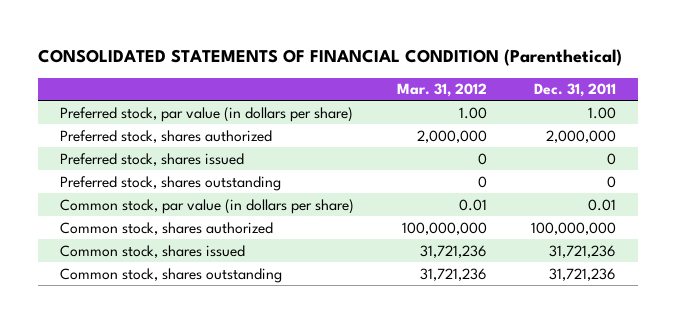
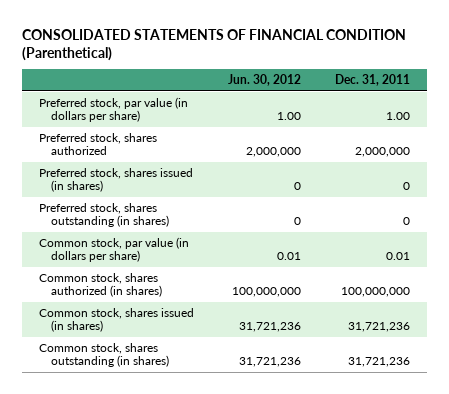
[397,83,488,98] Mar. 31, 2012 -> none
none -> [227,74,301,87] Jun. 30, 2012
[59,152,244,166] Preferred stock, shares issued -> [38,167,193,193] Preferred stock, shares issued (in shares)
[59,175,281,191] Preferred stock, shares outstanding -> [38,202,170,228] Preferred stock, shares outstanding (in shares)
[59,221,273,235] Common stock, shares authorized -> [38,272,163,298] Common stock, shares authorized (in shares)
[59,244,245,258] Common stock, shares issued -> [38,307,194,333] Common stock, shares issued (in shares)
[59,267,282,283] Common stock, shares outstanding -> [38,342,170,368] Common stock, shares outstanding (in shares)

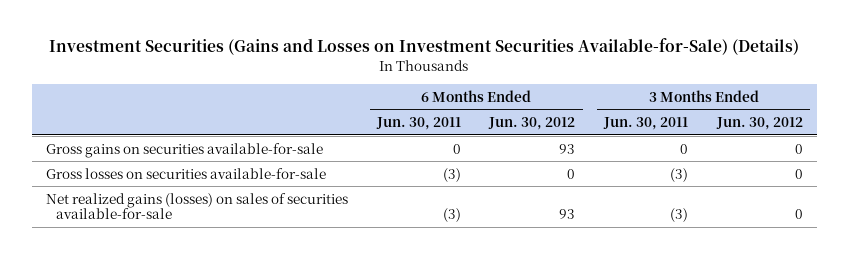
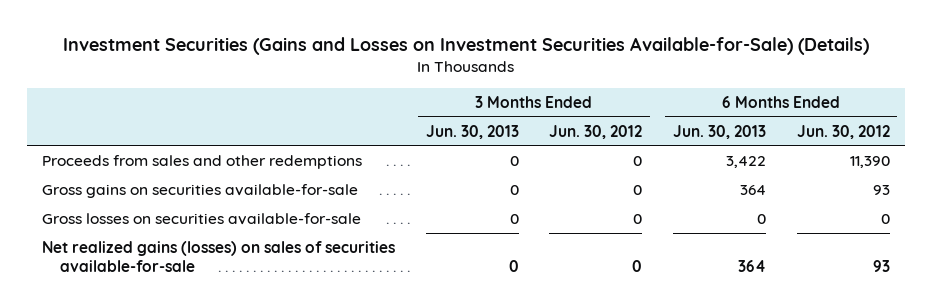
[375,116,461,130] Jun. 30, 2011 -> none
[603,116,689,130] Jun. 30, 2011 -> none
none -> [425,124,519,139] Jun. 30, 2013
none -> [672,124,766,139] Jun. 30, 2013
none -> [42,154,363,169] Proceeds from sales and other redemptions

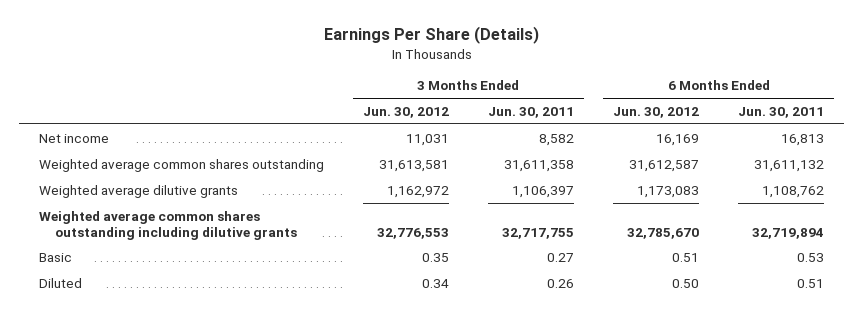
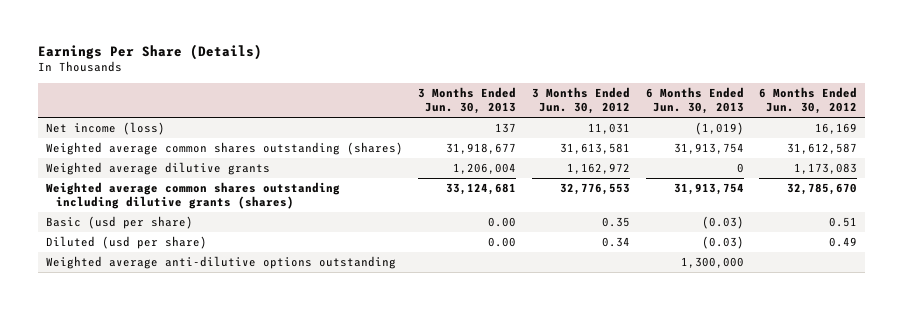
[488,106,575,118] Jun. 30, 2011 -> none
[738,106,825,118] Jun. 30, 2011 -> none
none -> [418,87,517,115] 3 Months Ended Jun. 30, 2013
none -> [645,87,744,115] 6 Months Ended Jun. 30, 2013
[38,133,109,143] Net income -> [45,122,165,136] Net income (loss)
[38,158,324,172] Weighted average common shares outstanding -> [45,142,403,156] Weighted average common shares outstanding (shares)
[38,210,297,240] Weighted average common shares outstanding including dilutive grants -> [45,182,340,210] Weighted average common shares outstanding including dilutive grants (shares)
[38,252,72,262] Basic -> [45,216,193,230] Basic (usd per share)
[38,277,82,288] Diluted -> [45,236,207,250] Diluted (usd per share)
[672,278,700,288] 0.50 -> [829,237,858,248] 0.49
none -> [45,256,396,270] Weighted average anti-dilutive options outstanding

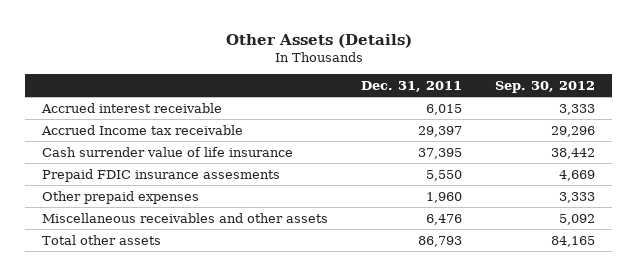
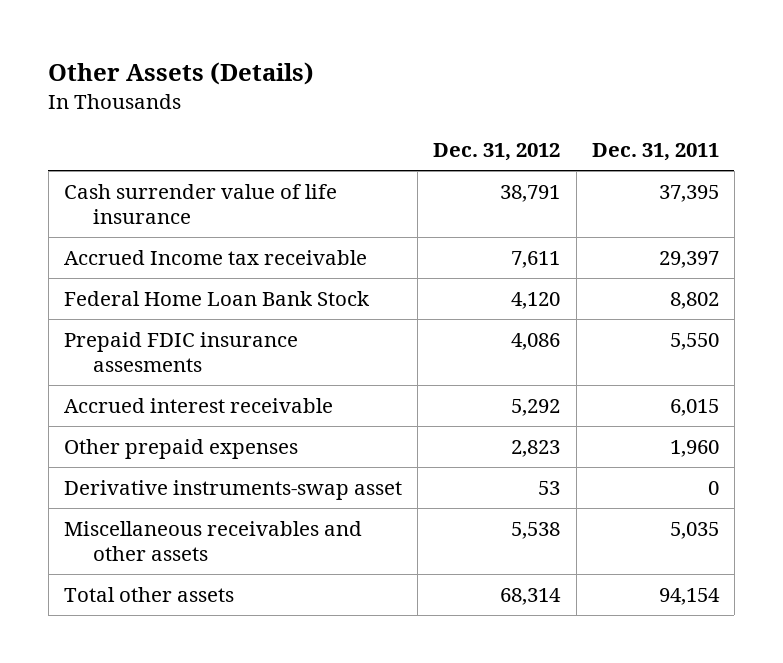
[495,80,596,93] Sep. 30, 2012 -> none
none -> [433,143,561,162] Dec. 31, 2012
[40,124,243,135] Accrued Income tax receivable -> [64,249,368,265] Accrued Income tax receivable
none -> [64,290,371,306] Federal Home Loan Bank Stock
[40,102,222,113] Accrued interest receivable -> [64,397,334,413] Accrued interest receivable
none -> [64,479,403,500] Derivative instruments-swap asset
[426,213,463,225] 6,476 -> [669,521,719,539] 5,035
[418,235,463,247] 86,793 -> [658,587,720,605] 94,154

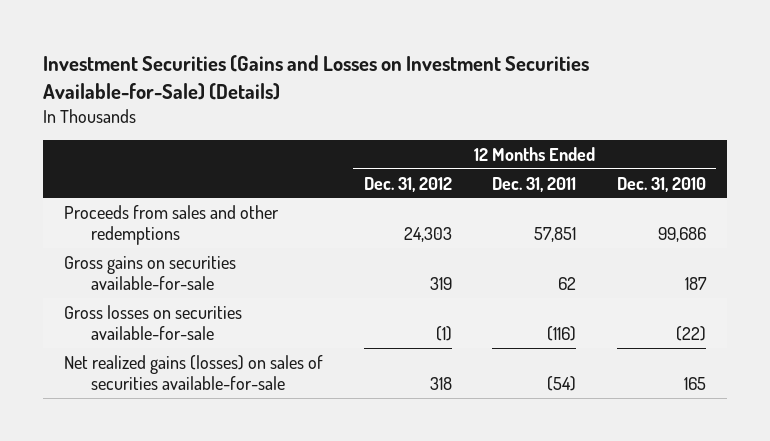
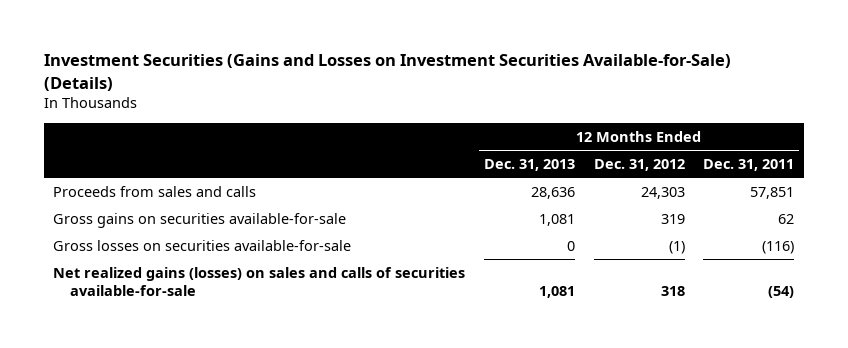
[617,176,707,192] Dec. 31, 2010 -> none
none -> [483,158,575,171] Dec. 31, 2013
[63,204,279,246] Proceeds from sales and other redemptions -> [53,185,257,197] Proceeds from sales and calls
[63,354,323,391] Net realized gains (losses) on sales of securities available-for-sale -> [53,266,466,296] Net realized gains (losses) on sales and calls of securities available-for-sale

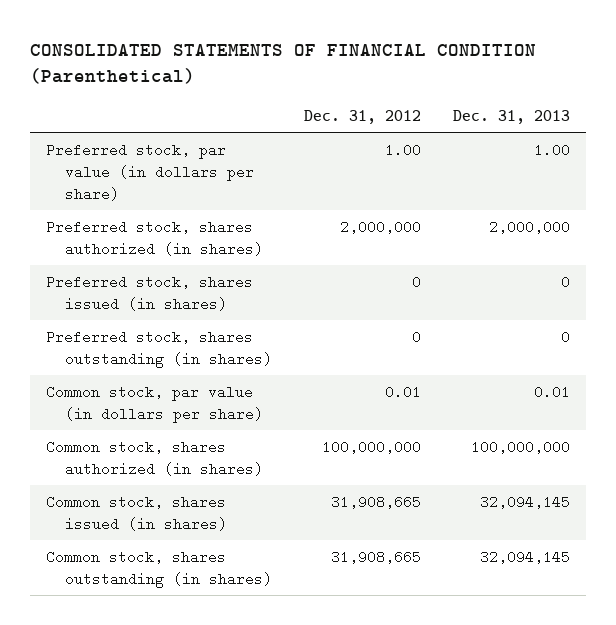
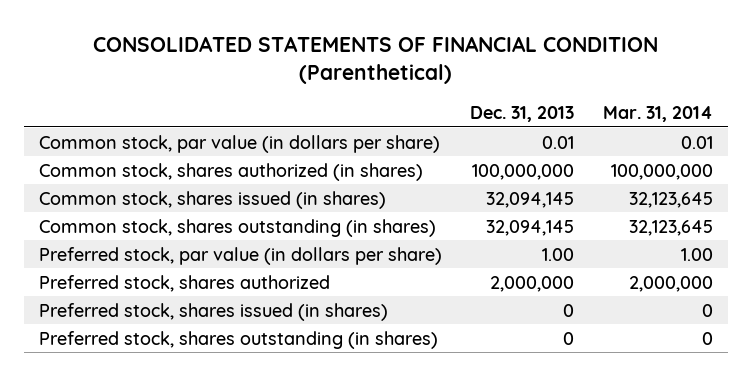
[303,109,421,124] Dec. 31, 2012 -> none
none -> [603,106,714,123] Mar. 31, 2014
[45,219,263,256] Preferred stock, shares authorized (in shares) -> none
[45,142,254,201] Preferred stock, par value (in dollars per share) -> [38,246,442,265] Preferred stock, par value (in dollars per share)
none -> [38,274,330,292] Preferred stock, shares authorized
[45,274,253,311] Preferred stock, shares issued (in shares) -> [38,302,388,321] Preferred stock, shares issued (in shares)
[45,329,272,368] Preferred stock, shares outstanding (in shares) -> [38,330,438,349] Preferred stock, shares outstanding (in shares)

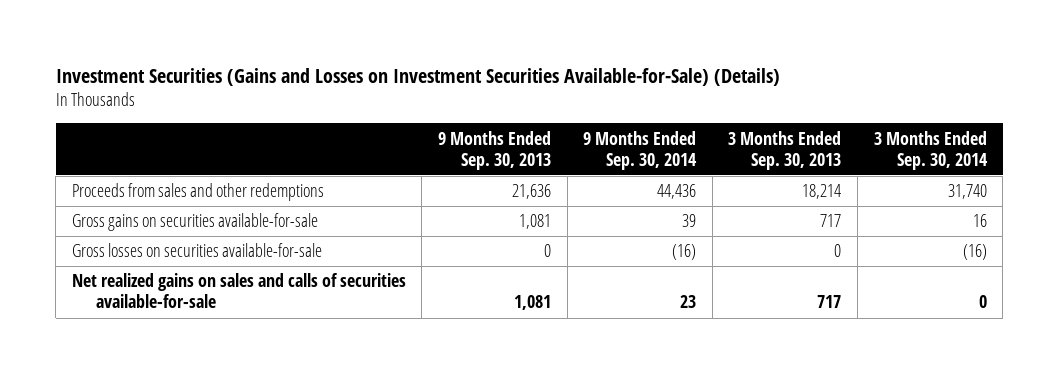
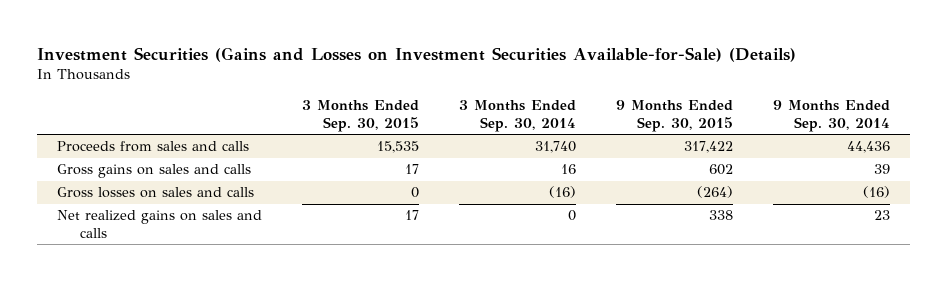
[438,130,552,170] 9 Months Ended Sep. 30, 2013 -> none
[728,130,842,170] 3 Months Ended Sep. 30, 2013 -> none
none -> [301,100,419,132] 3 Months Ended Sep. 30, 2015
none -> [615,100,733,132] 9 Months Ended Sep. 30, 2015
[71,183,324,202] Proceeds from sales and other redemptions -> [57,141,250,153] Proceeds from sales and calls
[71,213,318,232] Gross gains on securities available-for-sale -> [57,164,252,179] Gross gains on sales and calls
[71,243,322,258] Gross losses on securities available-for-sale -> [57,187,255,199] Gross losses on sales and calls
[71,273,406,309] Net realized gains on sales and calls of securities available-for-sale -> [57,210,263,238] Net realized gains on sales and calls

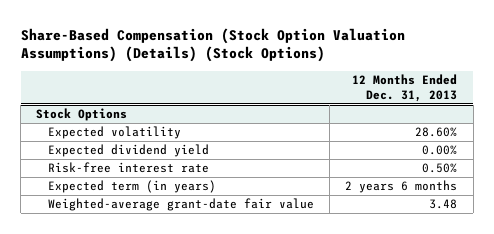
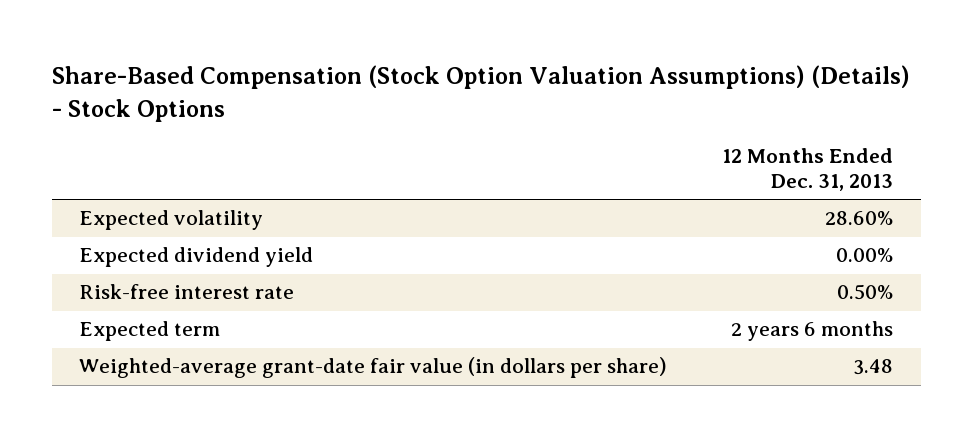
[20,27,405,63] Share-Based Compensation (Stock Option Valuation Assumptions) (Details) (Stock Options) -> [51,65,910,122] Share-Based Compensation (Stock Option Valuation Assumptions) (Details) - Stock Options
[36,108,128,122] Stock Options -> none
[47,180,216,194] Expected term (in years) -> [79,321,221,342] Expected term
[47,198,314,212] Weighted-average grant-date fair value -> [79,357,668,379] Weighted-average grant-date fair value (in dollars per share)

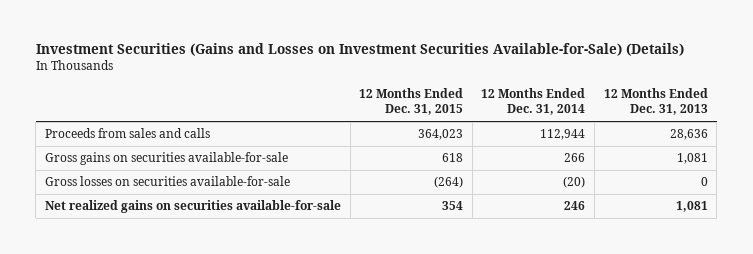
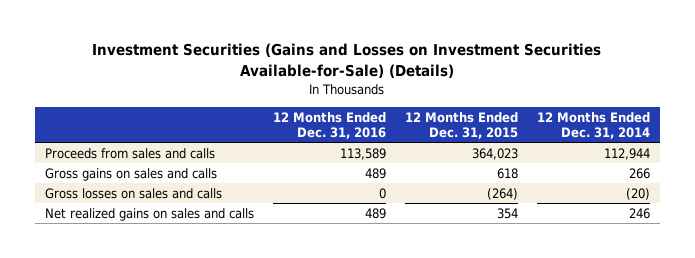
[603,88,708,116] 12 Months Ended Dec. 31, 2013 -> none
none -> [272,111,386,140] 12 Months Ended Dec. 31, 2016
[44,152,288,166] Gross gains on securities available-for-sale -> [44,167,217,181] Gross gains on sales and calls
[44,176,290,187] Gross losses on securities available-for-sale -> [44,187,222,199] Gross losses on sales and calls
[44,200,341,214] Net realized gains on securities available-for-sale -> [44,207,254,221] Net realized gains on sales and calls

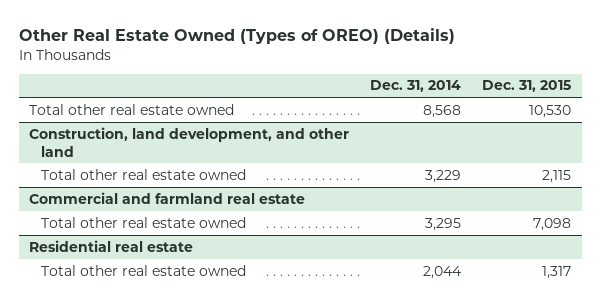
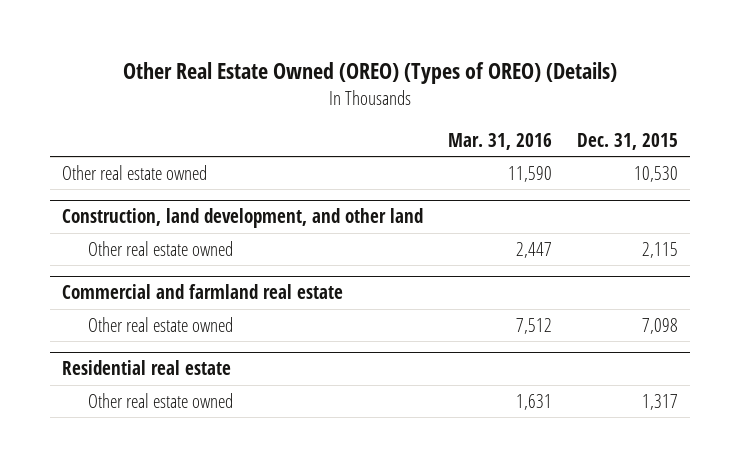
[18,27,455,44] Other Real Estate Owned (Types of OREO) (Details) -> [123,62,618,85] Other Real Estate Owned (OREO) (Types of OREO) (Details)
[370,80,462,93] Dec. 31, 2014 -> none
none -> [448,133,553,151] Mar. 31, 2016
[29,103,235,115] Total other real estate owned -> [62,164,208,180] Other real estate owned
[41,168,247,180] Total other real estate owned -> [87,240,233,256] Other real estate owned
[41,216,247,228] Total other real estate owned -> [87,316,233,332] Other real estate owned
[41,264,247,276] Total other real estate owned -> [87,392,233,408] Other real estate owned

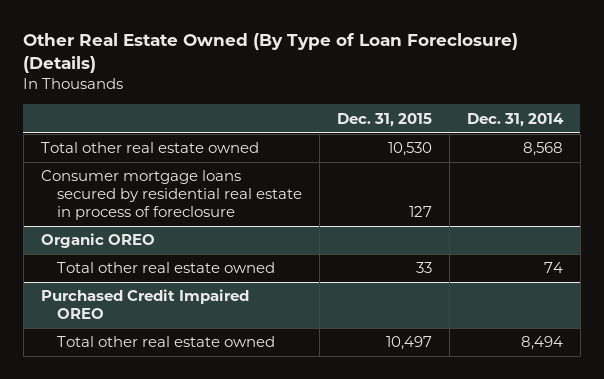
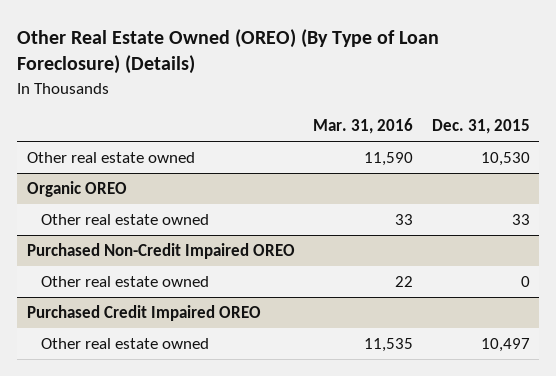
[23,33,519,74] Other Real Estate Owned (By Type of Loan Foreclosure) (Details) -> [17,28,440,75] Other Real Estate Owned (OREO) (By Type of Loan Foreclosure) (Details)
[466,112,564,127] Dec. 31, 2014 -> none
none -> [313,118,414,135] Mar. 31, 2016
[40,170,303,221] Consumer mortgage loans secured by residential real estate in process of foreclosure -> none
[40,142,259,154] Total other real estate owned -> [26,151,195,163] Other real estate owned
[57,262,276,274] Total other real estate owned -> [40,213,209,225] Other real estate owned
none -> [26,242,295,259] Purchased Non-Credit Impaired OREO
none -> [40,275,209,287] Other real estate owned
[57,336,276,348] Total other real estate owned -> [40,337,209,349] Other real estate owned

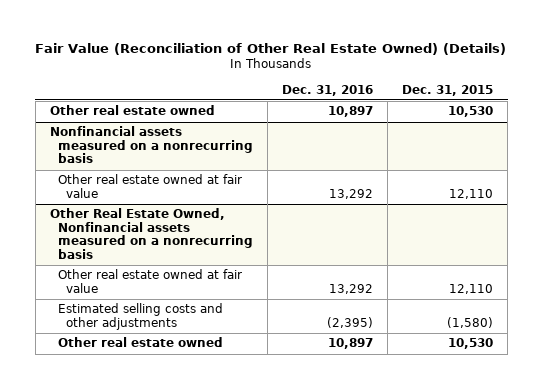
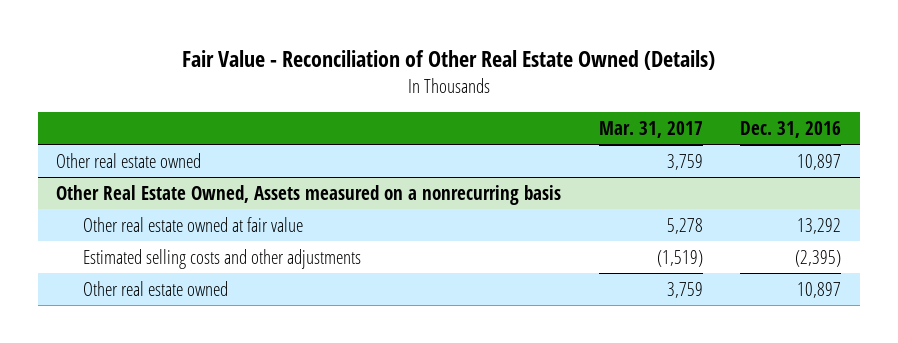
[35,42,507,55] Fair Value (Reconciliation of Other Real Estate Owned) (Details) -> [181,50,715,71] Fair Value - Reconciliation of Other Real Estate Owned (Details)
[402,84,494,96] Dec. 31, 2015 -> none
none -> [598,121,703,139] Mar. 31, 2017
[49,126,253,164] Nonfinancial assets measured on a nonrecurring basis -> none
[57,174,242,198] Other real estate owned at fair value -> none
[49,208,253,259] Other Real Estate Owned, Nonfinancial assets measured on a nonrecurring basis -> [56,184,562,205] Other Real Estate Owned, Assets measured on a nonrecurring basis

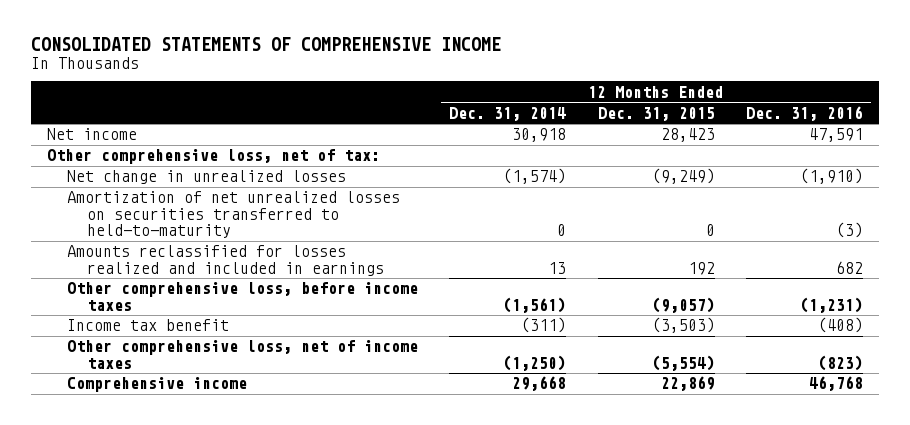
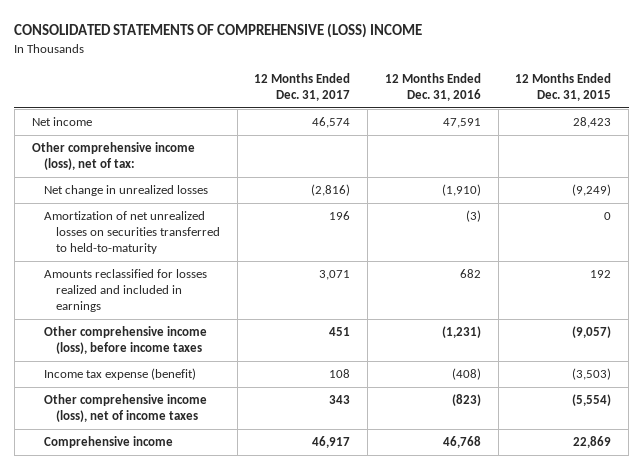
[31,37,502,52] CONSOLIDATED STATEMENTS OF COMPREHENSIVE INCOME -> [14,22,423,38] CONSOLIDATED STATEMENTS OF COMPREHENSIVE (LOSS) INCOME
[449,106,567,121] Dec. 31, 2014 -> none
none -> [254,72,351,101] 12 Months Ended Dec. 31, 2017
[47,149,381,165] Other comprehensive loss, net of tax: -> [31,142,195,171] Other comprehensive income (loss), net of tax:
[66,282,418,311] Other comprehensive loss, before income taxes -> [43,326,207,355] Other comprehensive income (loss), before income taxes
[66,319,229,332] Income tax benefit -> [43,368,196,381] Income tax expense (benefit)
[66,340,418,369] Other comprehensive loss, net of income taxes -> [43,394,207,423] Other comprehensive income (loss), net of income taxes

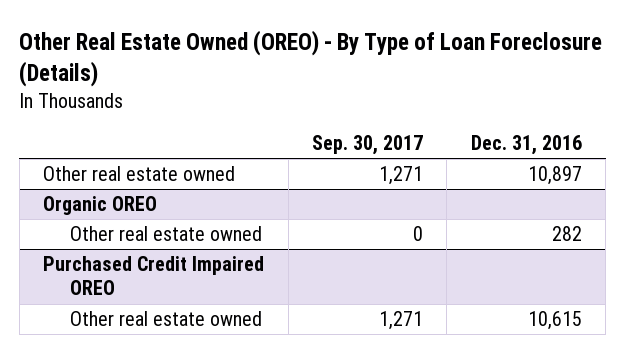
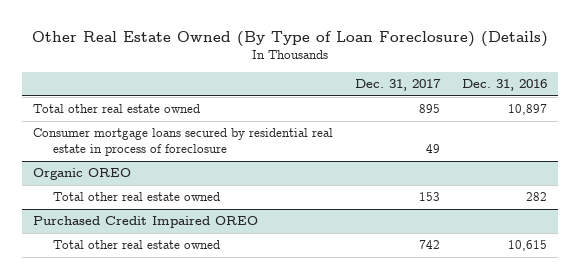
[19,30,603,87] Other Real Estate Owned (OREO) - By Type of Loan Foreclosure (Details) -> [31,30,548,47] Other Real Estate Owned (By Type of Loan Foreclosure) (Details)
[312,134,424,155] Sep. 30, 2017 -> none
none -> [354,79,441,92] Dec. 31, 2017
[43,166,236,182] Other real estate owned -> [32,104,200,114] Total other real estate owned
none -> [32,128,333,157] Consumer mortgage loans secured by residential real estate in process of foreclosure
[69,226,262,242] Other real estate owned -> [52,192,220,202] Total other real estate owned
[69,311,262,327] Other real estate owned -> [52,240,220,250] Total other real estate owned

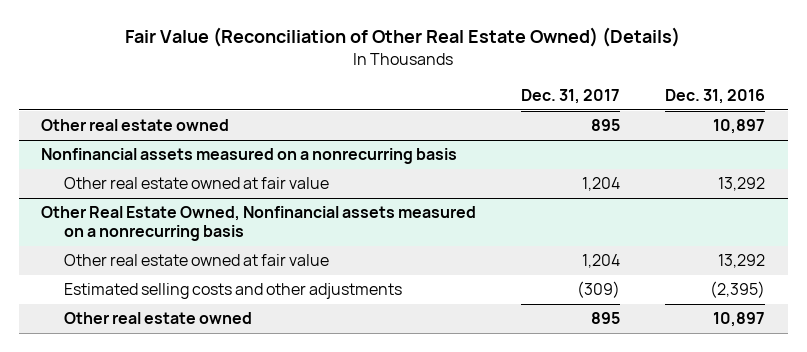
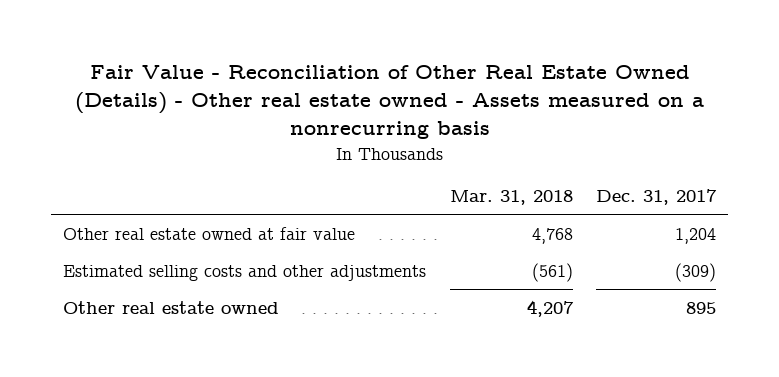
[125,27,681,48] Fair Value (Reconciliation of Other Real Estate Owned) (Details) -> [74,64,704,140] Fair Value - Reconciliation of Other Real Estate Owned (Details) - Other real estate owned - Assets measured on a nonrecurring basis
[665,88,766,104] Dec. 31, 2016 -> none
none -> [449,190,573,206] Mar. 31, 2018
[41,119,230,132] Other real estate owned -> none
[41,148,458,165] Nonfinancial assets measured on a nonrecurring basis -> none
[41,206,477,242] Other Real Estate Owned, Nonfinancial assets measured on a nonrecurring basis -> none
[64,254,330,267] Other real estate owned at fair value -> none

